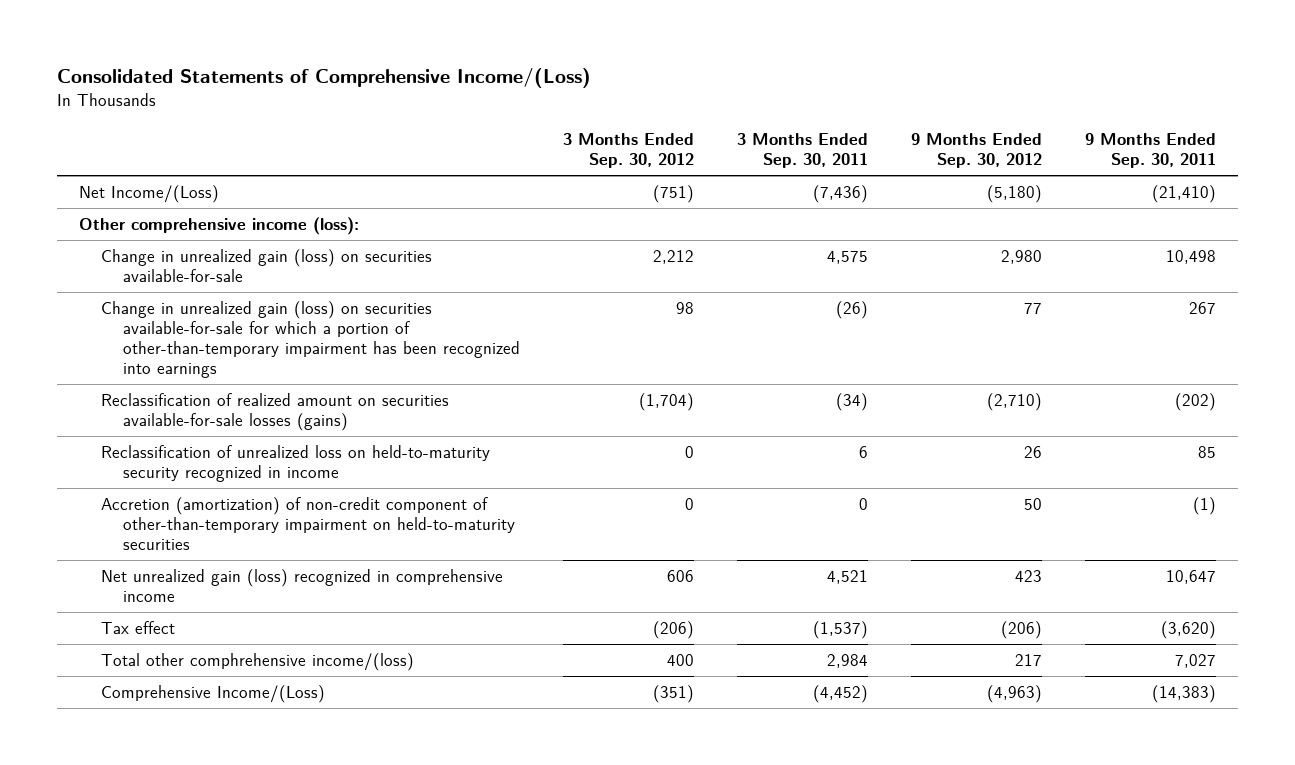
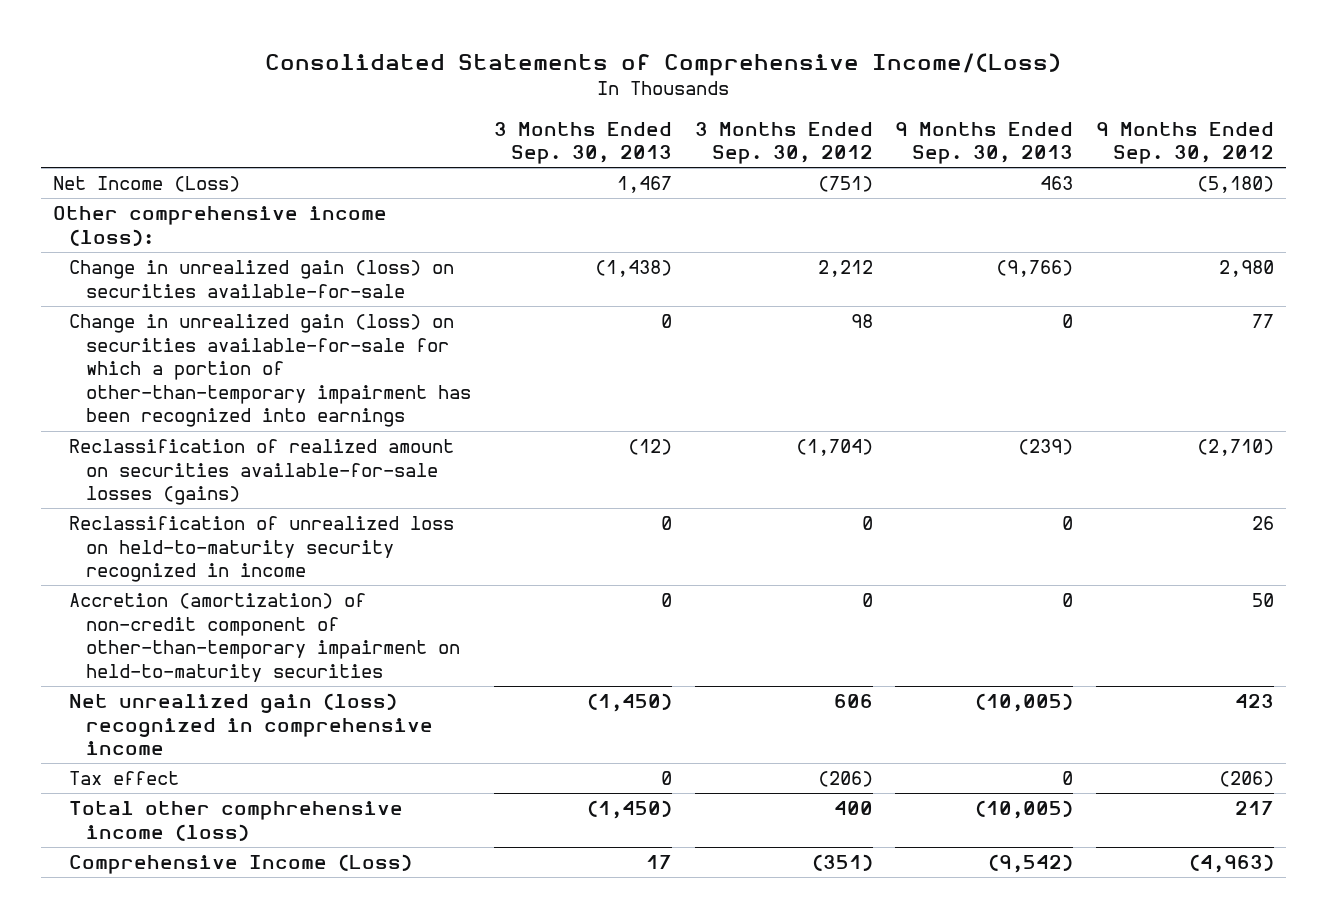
[736,132,868,168] 3 Months Ended Sep. 30, 2011 -> none
[1085,132,1217,168] 9 Months Ended Sep. 30, 2011 -> none
none -> [493,121,672,165] 3 Months Ended Sep. 30, 2013
none -> [895,121,1074,165] 9 Months Ended Sep. 30, 2013
[78,184,219,203] Net Income/(Loss) -> [52,176,240,193] Net Income (Loss)
[100,652,414,671] Total other comphrehensive income/(loss) -> [69,801,404,841] Total other comphrehensive income (loss)
[100,684,325,703] Comprehensive Income/(Loss) -> [69,854,413,875] Comprehensive Income (Loss)

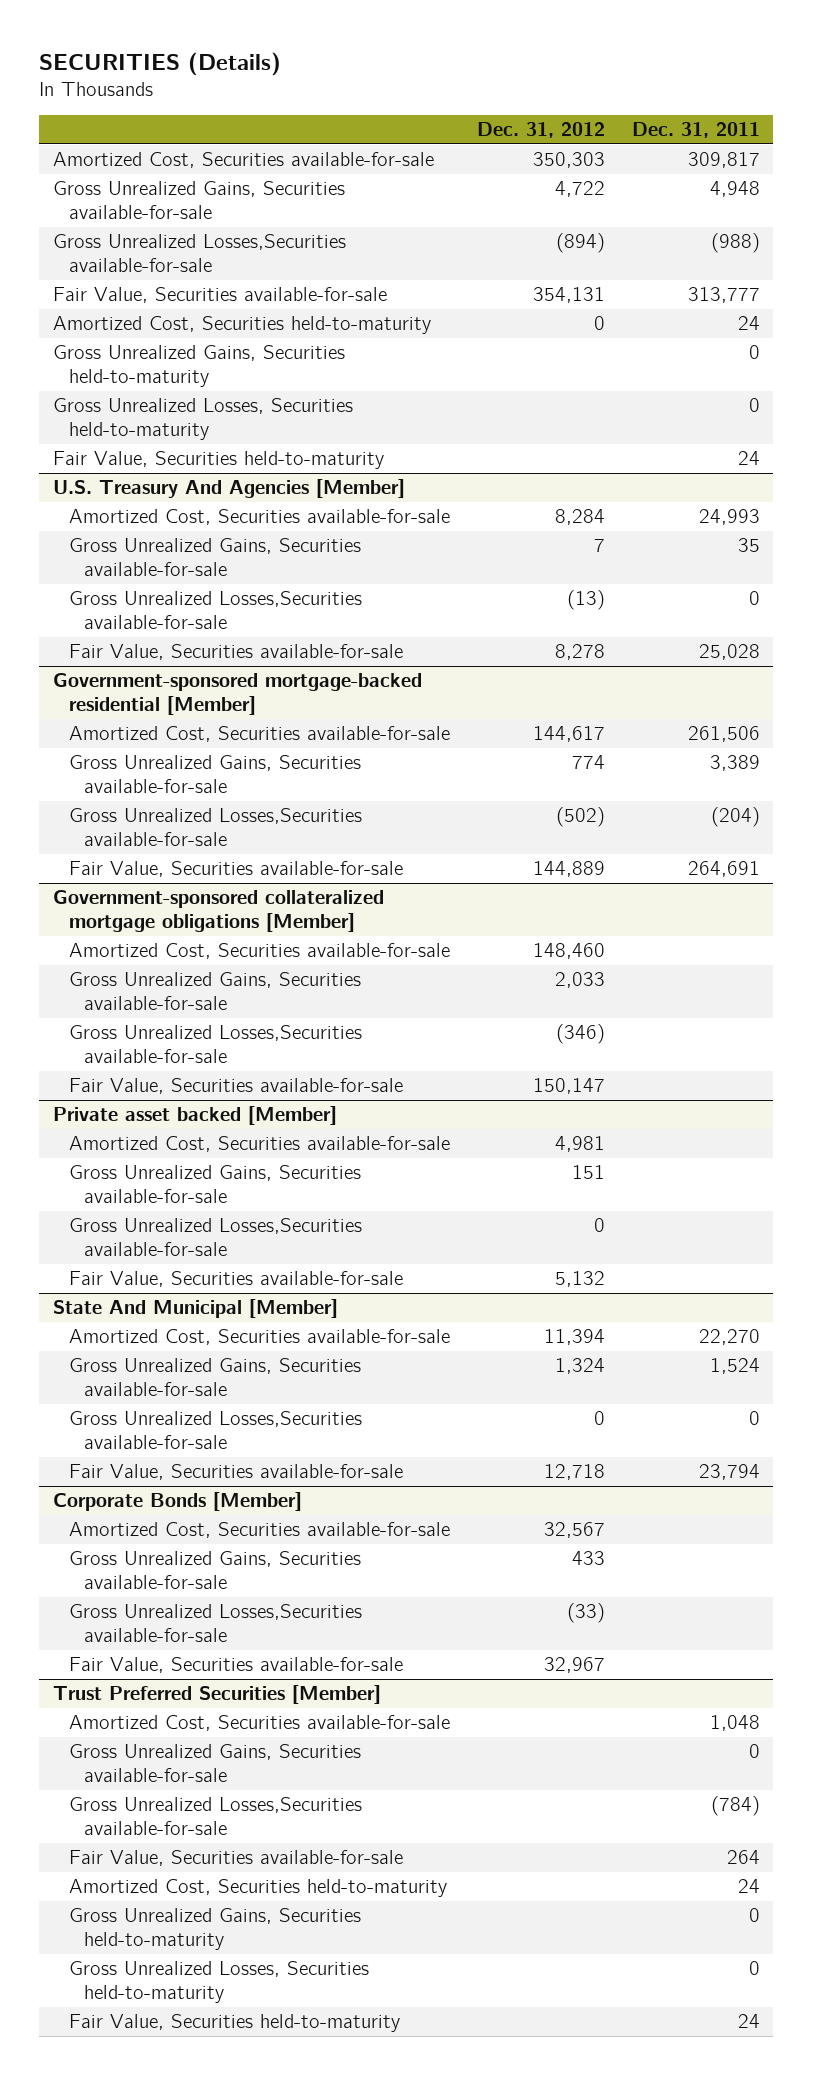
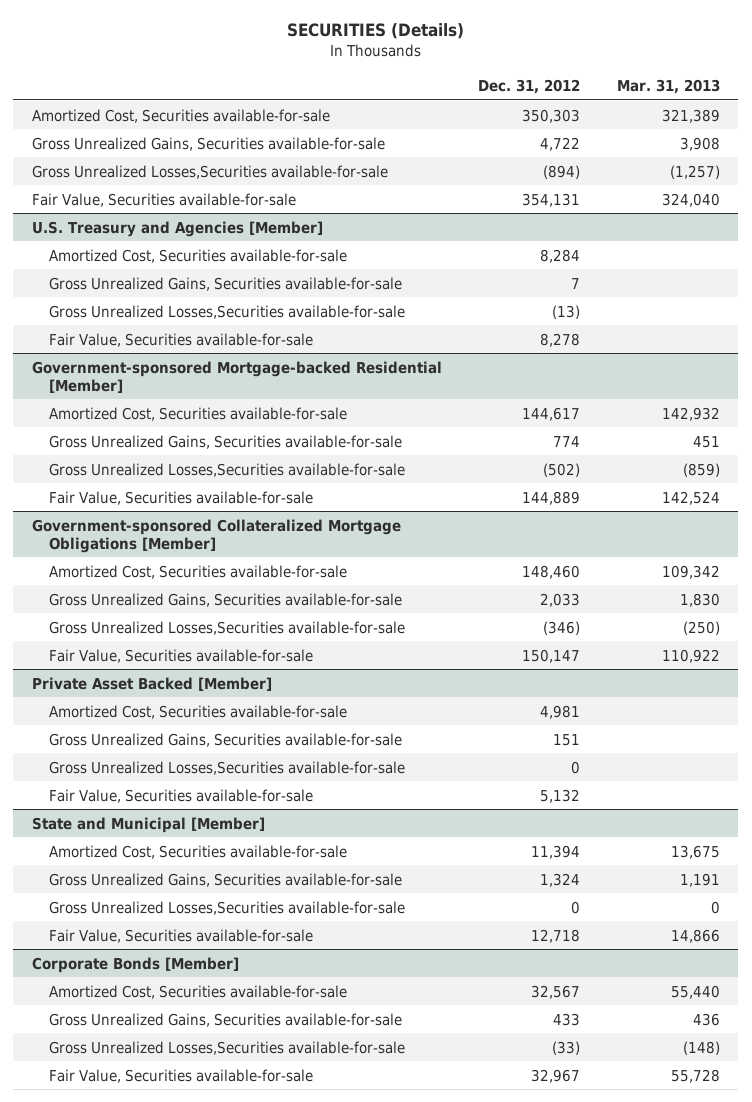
[631,122,760,139] Dec. 31, 2011 -> none
none -> [617,78,721,94] Mar. 31, 2013
[52,316,431,335] Amortized Cost, Securities held-to-maturity -> none
[52,345,345,387] Gross Unrealized Gains, Securities held-to-maturity -> none
[52,398,353,440] Gross Unrealized Losses, Securities held-to-maturity -> none
[52,451,384,470] Fair Value, Securities held-to-maturity -> none
[52,479,405,499] U.S. Treasury And Agencies [Member] -> [31,220,323,237] U.S. Treasury and Agencies [Member]
[52,673,422,715] Government-sponsored mortgage-backed residential [Member] -> [31,360,442,393] Government-sponsored Mortgage-backed Residential [Member]
[52,890,384,932] Government-sponsored collateralized mortgage obligations [Member] -> [31,518,401,553] Government-sponsored Collateralized Mortgage Obligations [Member]
[52,1106,337,1126] Private asset backed [Member] -> [31,676,272,691] Private Asset Backed [Member]
[52,1299,338,1319] State And Municipal [Member] -> [31,816,265,833] State and Municipal [Member]
[52,1685,381,1705] Trust Preferred Securities [Member] -> none
[68,1715,450,1732] Amortized Cost, Securities available-for-sale -> none
[68,1744,361,1782] Gross Unrealized Gains, Securities available-for-sale -> none
[68,1797,362,1835] Gross Unrealized Losses,Securities available-for-sale -> none
[68,1850,403,1867] Fair Value, Securities available-for-sale -> none
[68,1879,447,1898] Amortized Cost, Securities held-to-maturity -> none
[68,1908,361,1950] Gross Unrealized Gains, Securities held-to-maturity -> none
[68,1961,369,2003] Gross Unrealized Losses, Securities held-to-maturity -> none
[68,2014,400,2033] Fair Value, Securities held-to-maturity -> none

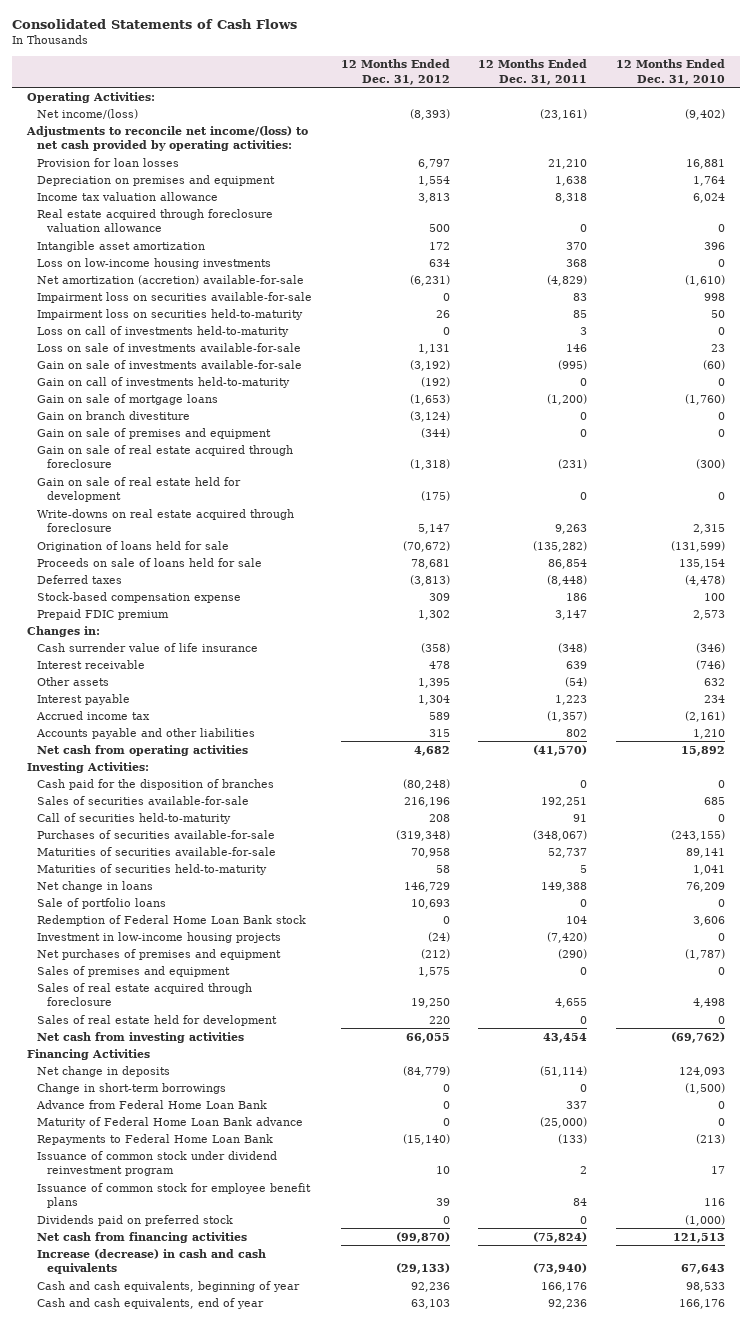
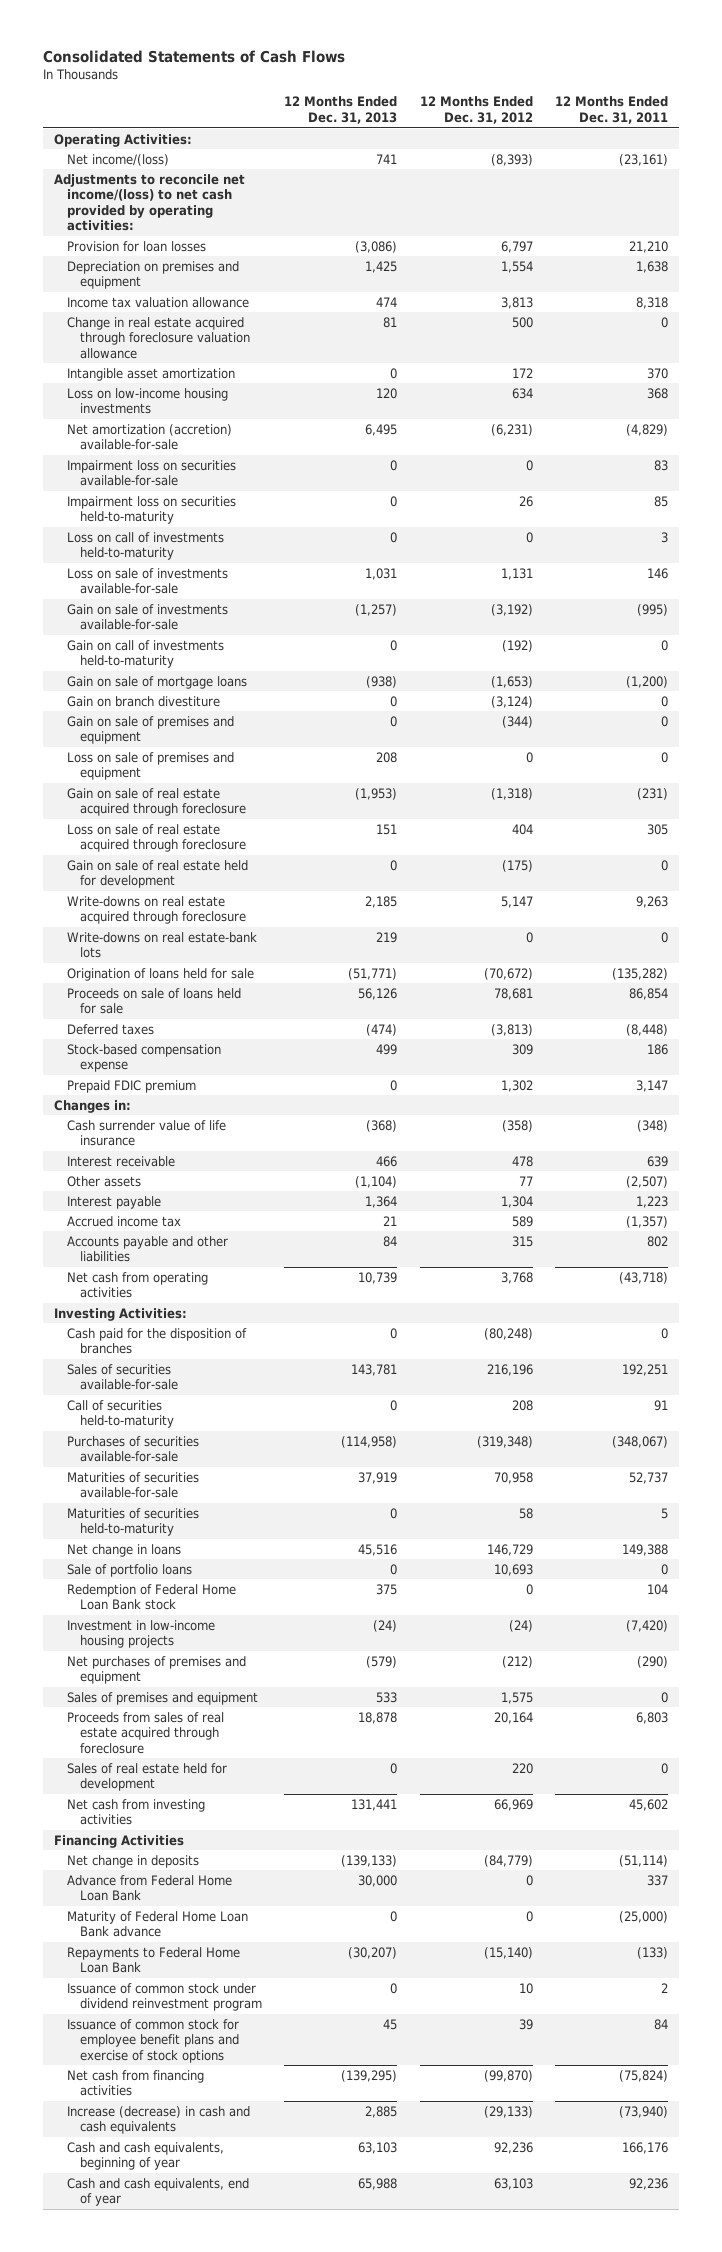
[616,59,726,85] 12 Months Ended Dec. 31, 2010 -> none
none -> [284,96,398,125] 12 Months Ended Dec. 31, 2013
[36,208,273,233] Real estate acquired through foreclosure valuation allowance -> [67,316,251,359] Change in real estate acquired through foreclosure valuation allowance
none -> [67,751,235,781] Loss on sale of premises and equipment
none -> [67,823,247,853] Loss on sale of real estate acquired through foreclosure
none -> [67,931,258,959] Write-downs on real estate-bank lots
[417,677,450,688] 1,395 -> [518,1175,533,1186] 77
[565,676,588,687] (54) -> [625,1175,668,1188] (2,507)
[413,745,450,756] 4,682 -> [500,1271,533,1284] 3,768
[533,744,588,756] (41,570) -> [618,1271,668,1284] (43,718)
[36,982,252,1007] Sales of real estate acquired through foreclosure -> [67,1711,225,1754] Proceeds from sales of real estate acquired through foreclosure
[410,998,450,1009] 19,250 -> [493,1711,533,1724] 20,164
[555,998,588,1009] 4,655 -> [635,1711,668,1724] 6,803
[405,1032,450,1043] 66,055 -> [493,1798,533,1811] 66,969
[543,1032,588,1043] 43,454 -> [628,1798,668,1811] 45,602
[36,1082,226,1094] Change in short-term borrowings -> none
[36,1214,233,1226] Dividends paid on preferred stock -> none
[36,1182,311,1209] Issuance of common stock for employee benefit plans -> [67,2018,240,2063] Issuance of common stock for employee benefit plans and exercise of stock options

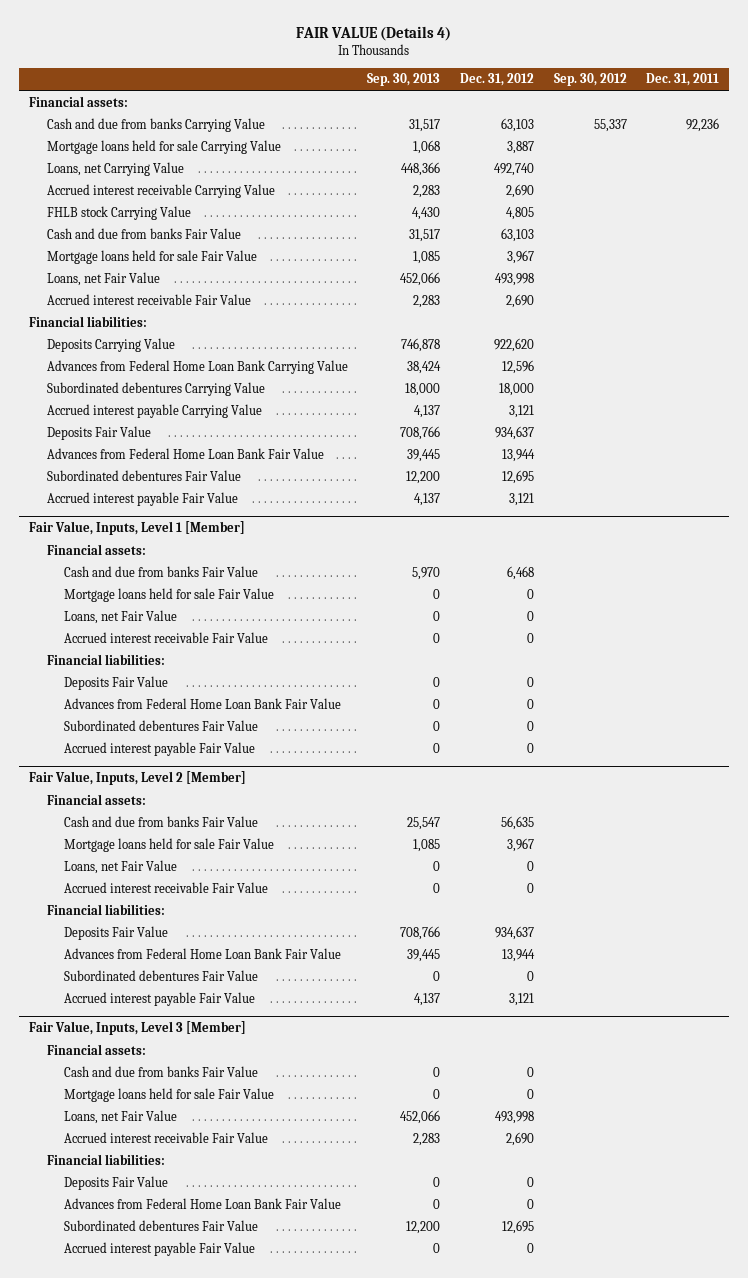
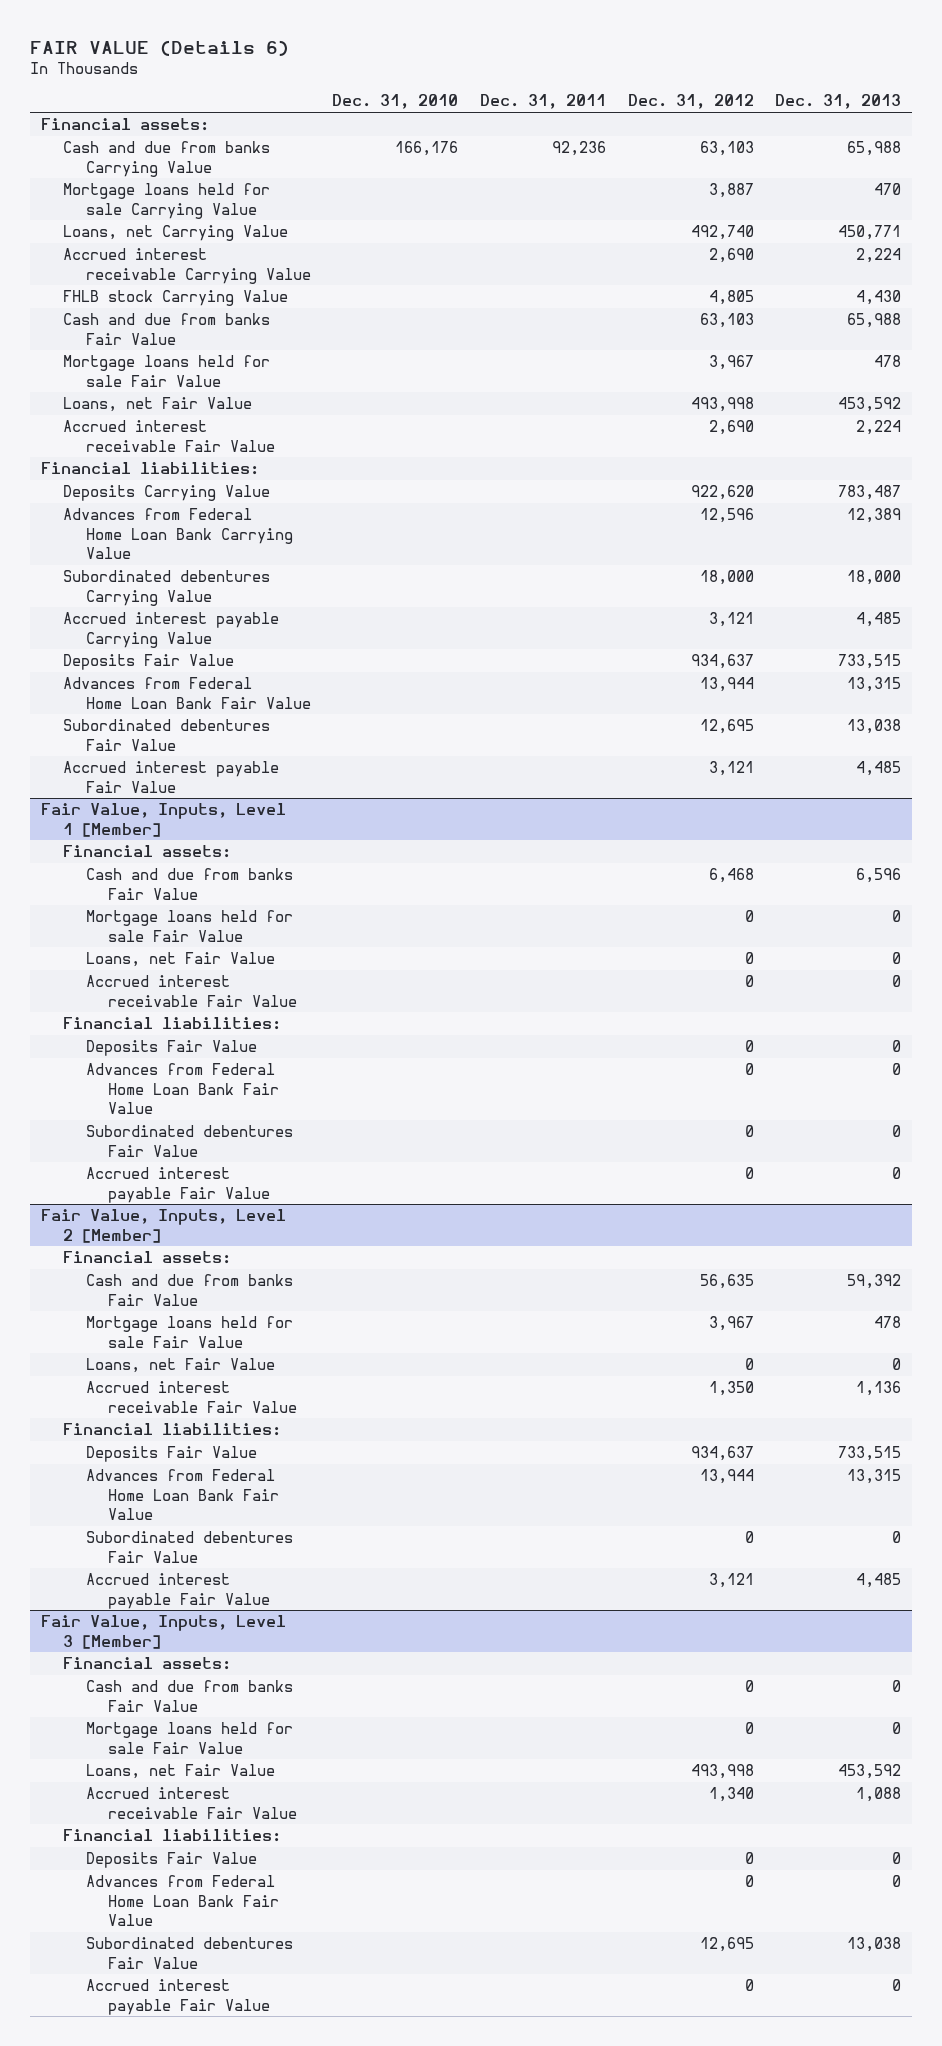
[296,26,452,42] FAIR VALUE (Details 4) -> [30,39,290,56] FAIR VALUE (Details 6)
[367,73,441,87] Sep. 30, 2013 -> none
[553,73,627,87] Sep. 30, 2012 -> none
none -> [332,94,459,110] Dec. 31, 2010
none -> [775,94,902,110] Dec. 31, 2013
[527,882,535,893] 0 -> [708,1381,754,1397] 1,350
[506,1131,535,1146] 2,690 -> [708,1787,754,1803] 1,340

